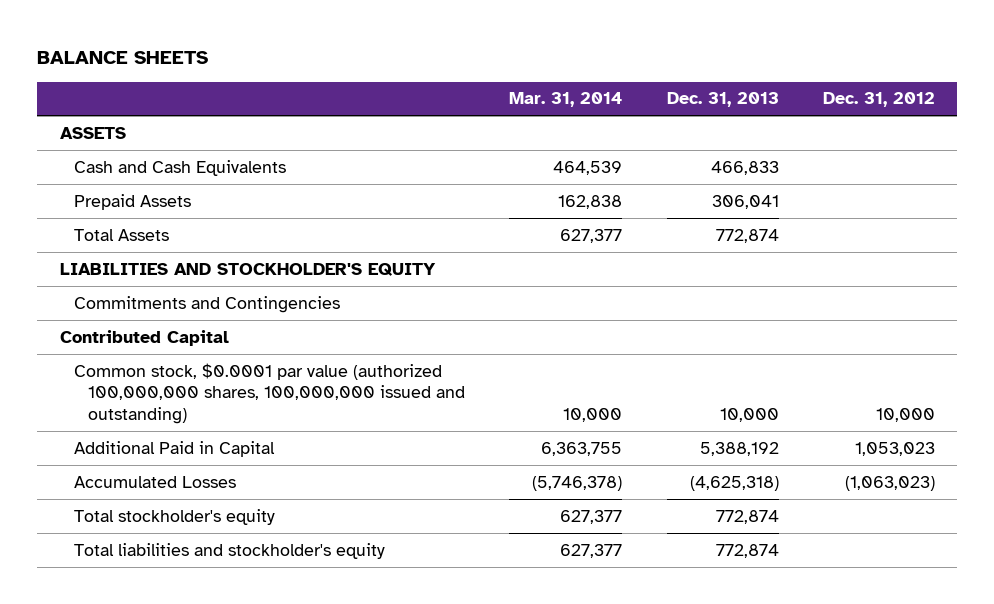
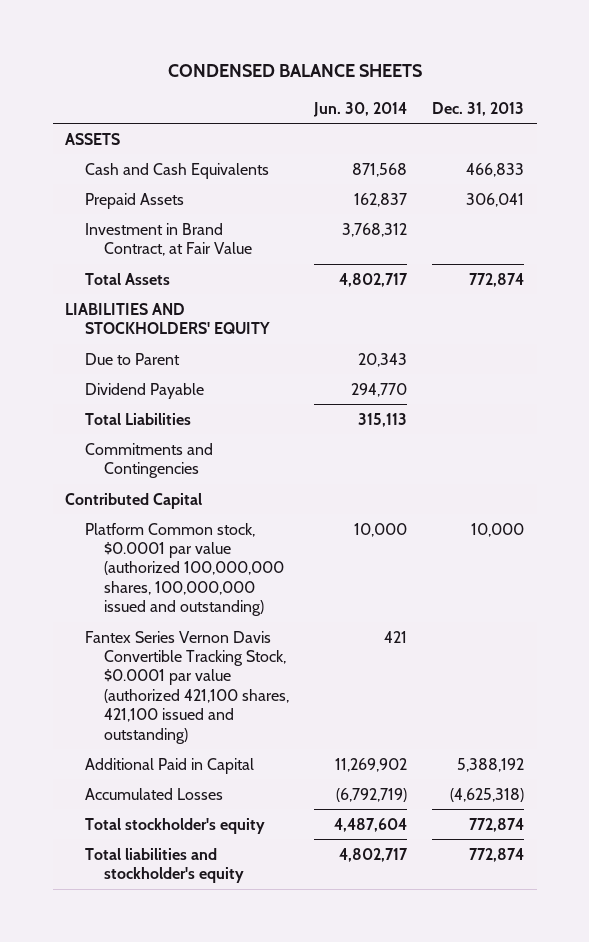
[37,51,209,65] BALANCE SHEETS -> [167,64,422,78] CONDENSED BALANCE SHEETS
[509,92,623,108] Mar. 31, 2014 -> none
[822,92,935,108] Dec. 31, 2012 -> none
none -> [312,101,407,117] Jun. 30, 2014
none -> [84,222,252,257] Investment in Brand Contract, at Fair Value
[59,262,436,276] LIABILITIES AND STOCKHOLDER'S EQUITY -> [65,302,270,335] LIABILITIES AND STOCKHOLDERS' EQUITY
none -> [84,352,180,365] Due to Parent
none -> [84,382,204,399] Dividend Payable
none -> [84,412,191,425] Total Liabilities
[73,362,466,424] Common stock, $0.0001 par value (authorized 100,000,000 shares, 100,000,000 issued and outstanding) -> [84,522,284,617] Platform Common stock, $0.0001 par value (authorized 100,000,000 shares, 100,000,000 issued and outstanding)
none -> [84,630,289,744] Fantex Series Vernon Davis Convertible Tracking Stock, $0.0001 par value (authorized 421,100 shares, 421,100 issued and outstanding)

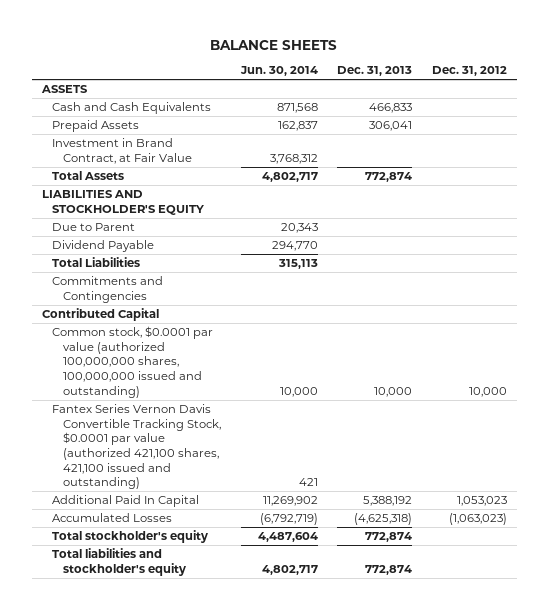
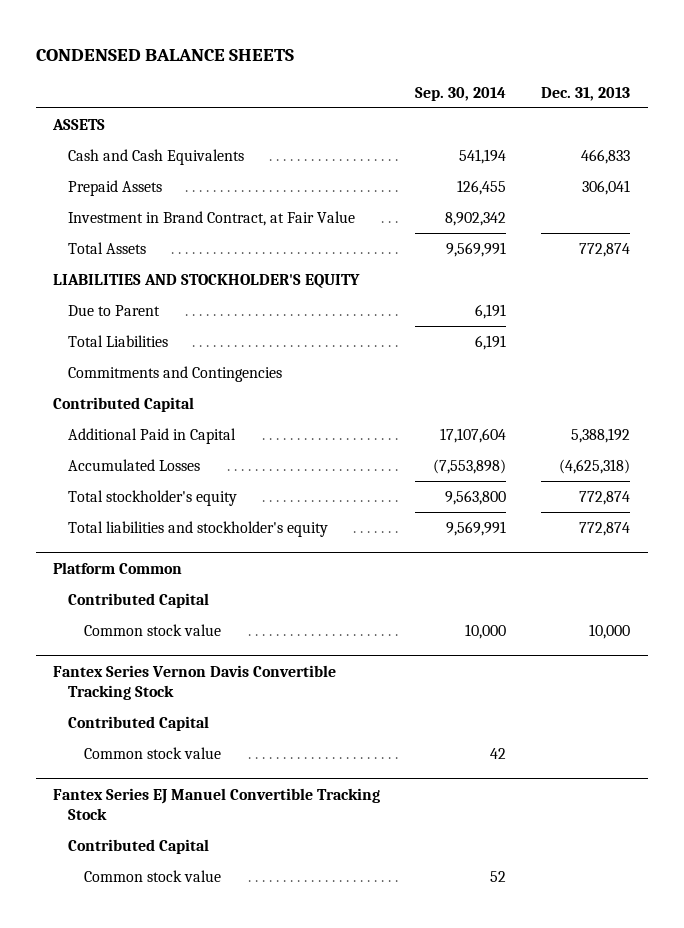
[210,39,338,50] BALANCE SHEETS -> [35,48,294,61] CONDENSED BALANCE SHEETS
[239,66,318,77] Jun. 30, 2014 -> none
[432,66,508,77] Dec. 31, 2012 -> none
none -> [415,86,507,101] Sep. 30, 2014
[52,240,155,253] Dividend Payable -> none
[52,326,214,398] Common stock, $0.0001 par value (authorized 100,000,000 shares, 100,000,000 issued and outstanding) -> none
[52,404,221,490] Fantex Series Vernon Davis Convertible Tracking Stock, $0.0001 par value (authorized 421,100 shares, 421,100 issued and outstanding) -> none
[52,495,200,508] Additional Paid In Capital -> [68,428,237,445] Additional Paid in Capital
none -> [53,562,183,575] Platform Common
none -> [68,593,210,609] Contributed Capital
none -> [83,624,221,637] Common stock value
none -> [53,665,337,701] Fantex Series Vernon Davis Convertible Tracking Stock
none -> [68,716,210,732] Contributed Capital
none -> [83,747,221,760] Common stock value
none -> [53,788,381,821] Fantex Series EJ Manuel Convertible Tracking Stock
none -> [68,839,210,855] Contributed Capital
none -> [83,870,221,883] Common stock value

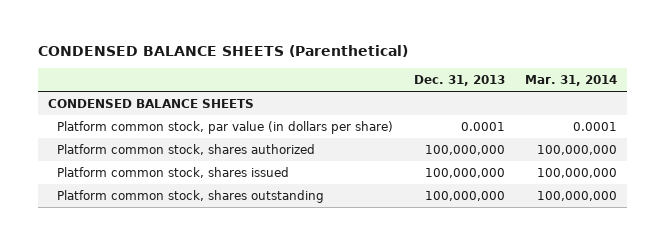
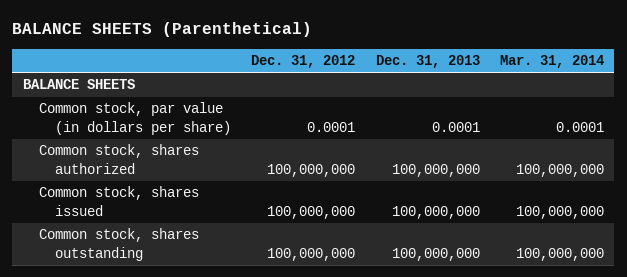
[37,45,408,58] CONDENSED BALANCE SHEETS (Parenthetical) -> [12,22,313,38] BALANCE SHEETS (Parenthetical)
none -> [251,55,356,69] Dec. 31, 2012
[47,98,254,108] CONDENSED BALANCE SHEETS -> [22,79,135,90] BALANCE SHEETS
[57,120,394,134] Platform common stock, par value (in dollars per share) -> [38,102,231,135] Common stock, par value (in dollars per share)
[57,143,316,155] Platform common stock, shares authorized -> [38,144,199,174] Common stock, shares authorized
[57,166,290,178] Platform common stock, shares issued -> [38,186,199,216] Common stock, shares issued
[57,189,325,203] Platform common stock, shares outstanding -> [38,228,199,261] Common stock, shares outstanding

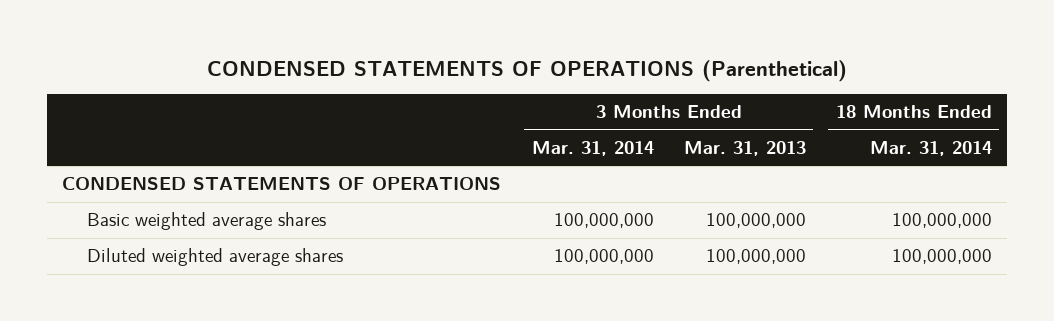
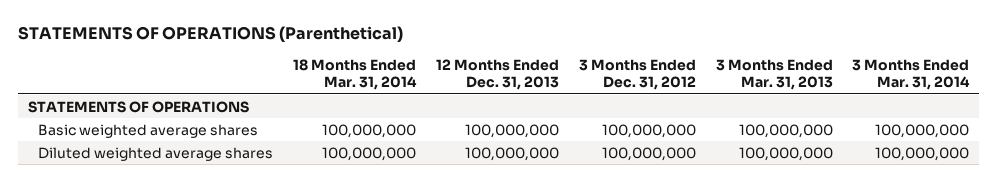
[207,59,848,82] CONDENSED STATEMENTS OF OPERATIONS (Parenthetical) -> [17,26,403,43] STATEMENTS OF OPERATIONS (Parenthetical)
none -> [435,58,559,91] 12 Months Ended Dec. 31, 2013
none -> [578,58,696,91] 3 Months Ended Dec. 31, 2012
[62,177,502,191] CONDENSED STATEMENTS OF OPERATIONS -> [27,100,249,113] STATEMENTS OF OPERATIONS

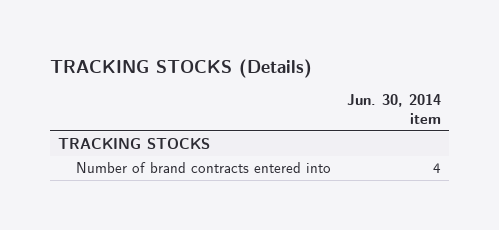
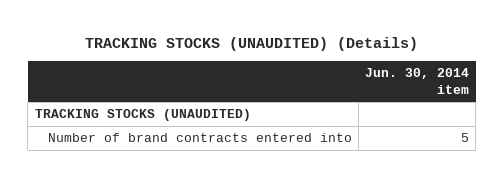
[49,59,312,79] TRACKING STOCKS (Details) -> [84,36,418,51] TRACKING STOCKS (UNAUDITED) (Details)
[57,138,210,150] TRACKING STOCKS -> [34,109,251,122] TRACKING STOCKS (UNAUDITED)
[432,163,441,174] 4 -> [461,133,470,143] 5

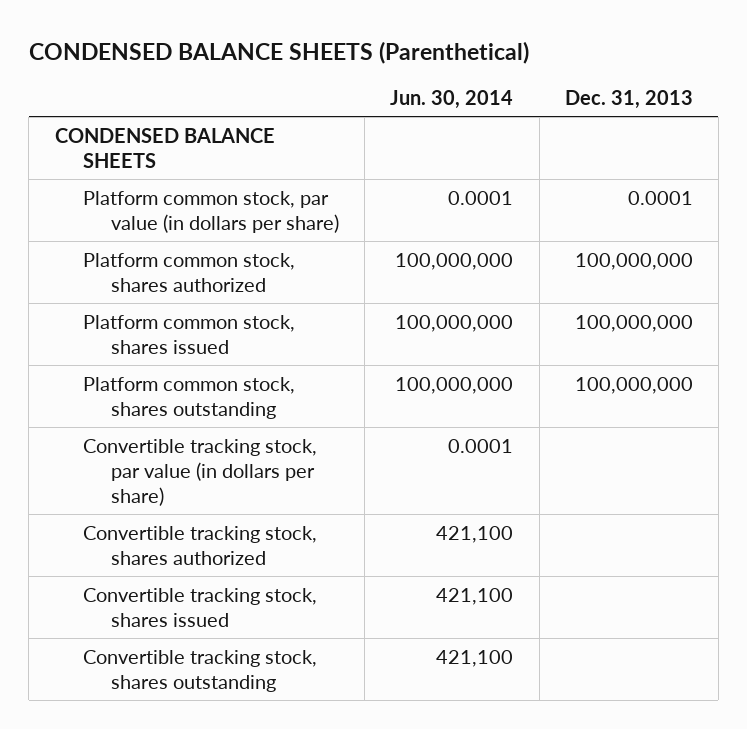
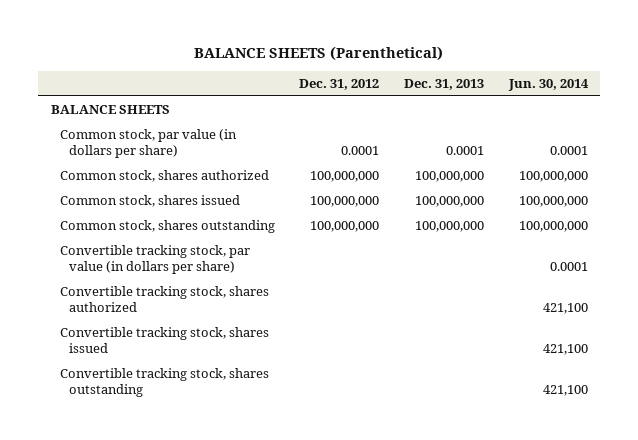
[28,40,529,64] CONDENSED BALANCE SHEETS (Parenthetical) -> [194,46,444,62] BALANCE SHEETS (Parenthetical)
none -> [299,78,380,90] Dec. 31, 2012
[54,127,275,168] CONDENSED BALANCE SHEETS -> [50,104,170,114] BALANCE SHEETS
[82,190,340,233] Platform common stock, par value (in dollars per share) -> [59,128,237,159] Common stock, par value (in dollars per share)
[82,252,295,292] Platform common stock, shares authorized -> [59,169,269,182] Common stock, shares authorized
[82,314,295,354] Platform common stock, shares issued -> [59,194,240,207] Common stock, shares issued
[82,376,295,419] Platform common stock, shares outstanding -> [59,219,275,233] Common stock, shares outstanding

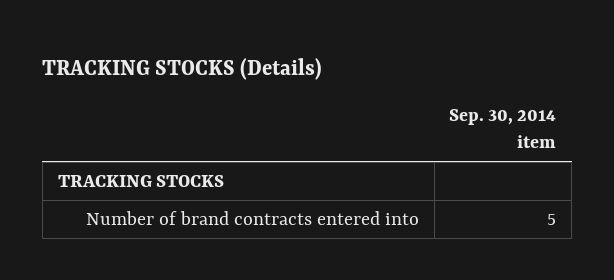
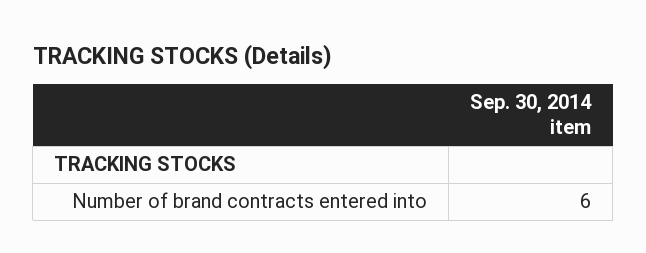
[547,214,557,226] 5 -> [580,193,592,209] 6

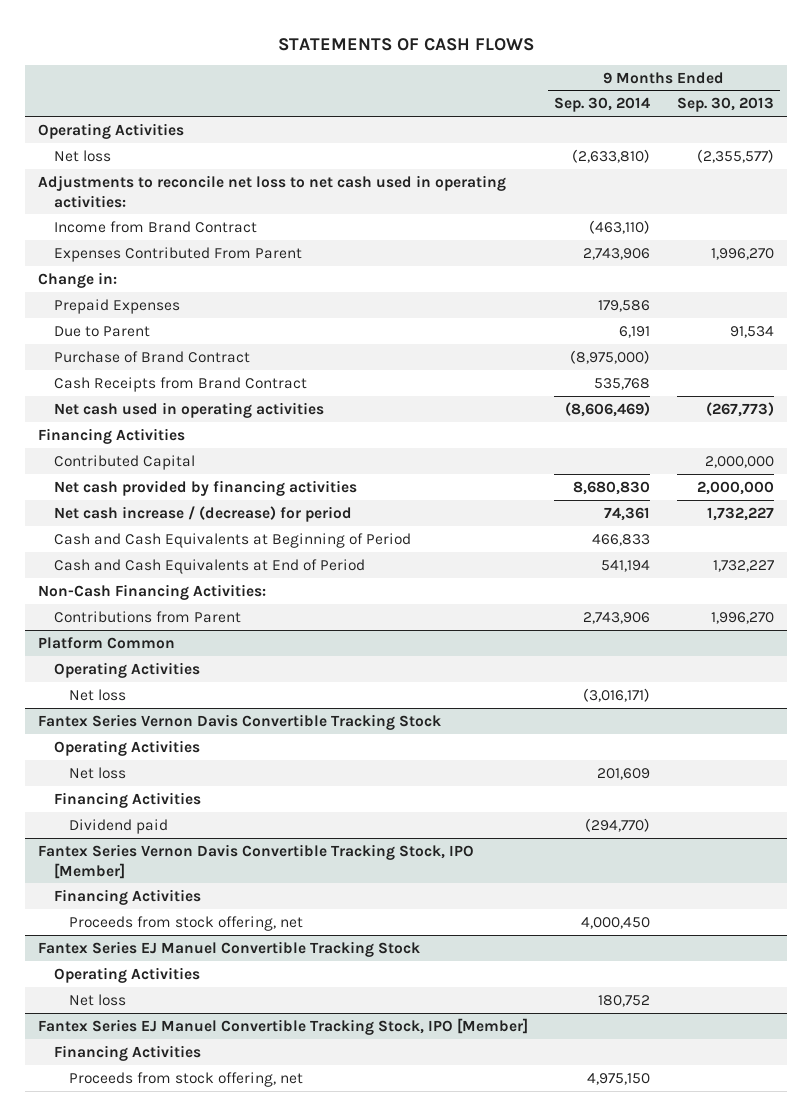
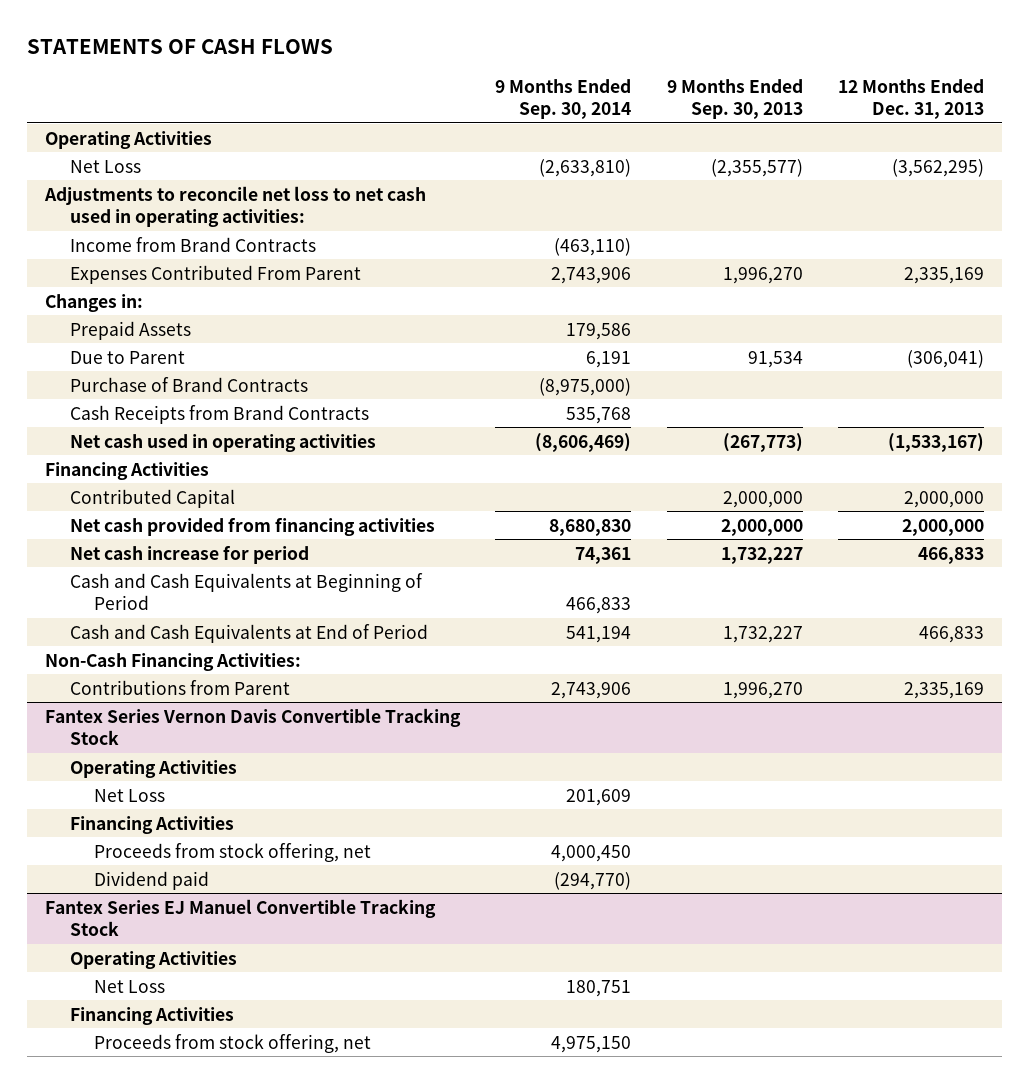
none -> [838,78,985,120] 12 Months Ended Dec. 31, 2013
[53,149,111,162] Net loss -> [69,159,141,173] Net Loss
[53,220,257,233] Income from Brand Contract -> [69,236,316,252] Income from Brand Contracts
[38,271,118,288] Change in: -> [44,293,143,312] Changes in:
[53,298,180,314] Prepaid Expenses -> [69,320,191,340] Prepaid Assets
[53,350,250,363] Purchase of Brand Contract -> [69,376,308,392] Purchase of Brand Contracts
[53,376,307,392] Cash Receipts from Brand Contract -> [69,404,369,424] Cash Receipts from Brand Contracts
[53,479,357,496] Net cash provided by financing activities -> [69,516,435,536] Net cash provided from financing activities
[53,505,352,522] Net cash increase / (decrease) for period -> [69,544,309,564] Net cash increase for period
[38,636,176,649] Platform Common -> none
[53,661,200,678] Operating Activities -> none
[69,688,127,701] Net loss -> none
[53,791,201,808] Financing Activities -> none
[38,843,475,879] Fantex Series Vernon Davis Convertible Tracking Stock, IPO [Member] -> none
[69,766,127,779] Net loss -> [94,788,166,802] Net Loss
[69,818,169,834] Dividend paid -> [94,870,210,890] Dividend paid
[38,1017,529,1035] Fantex Series EJ Manuel Convertible Tracking Stock, IPO [Member] -> none
[69,993,127,1006] Net loss -> [94,979,166,993] Net Loss
[598,994,651,1007] 180,752 -> [566,979,632,997] 180,751

